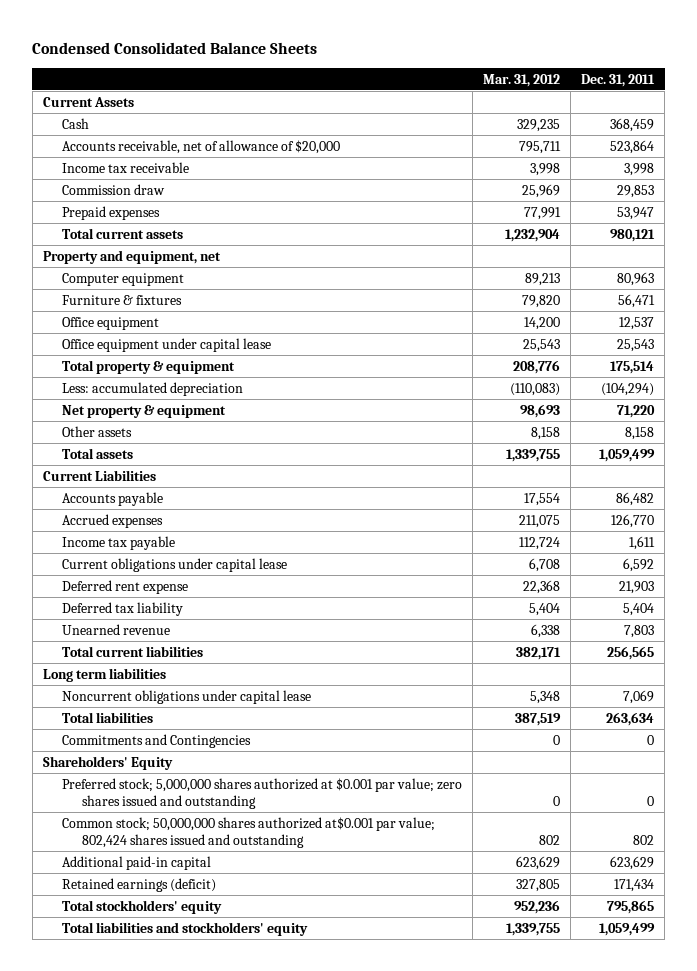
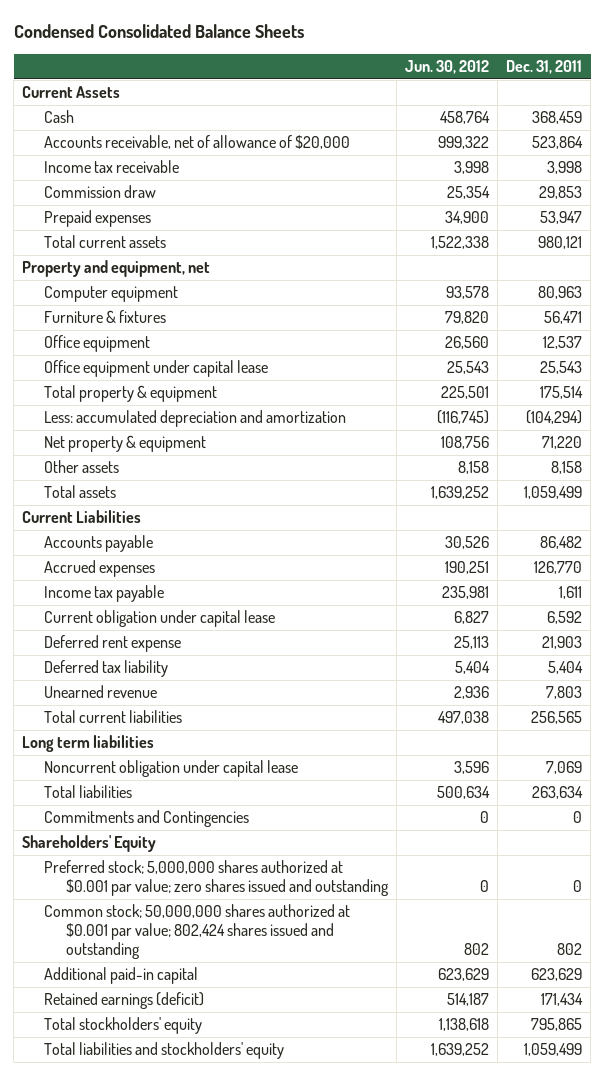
[483,73,561,87] Mar. 31, 2012 -> none
none -> [405,59,490,74] Jun. 30, 2012
[62,381,244,396] Less: accumulated depreciation -> [44,410,347,428] Less: accumulated depreciation and amortization
[62,557,288,572] Current obligations under capital lease -> [44,610,276,628] Current obligation under capital lease
[62,689,312,704] Noncurrent obligations under capital lease -> [44,760,299,778] Noncurrent obligation under capital lease
[62,816,436,849] Common stock; 50,000,000 shares authorized at$0.001 par value; 802,424 shares issued and outstanding -> [44,904,351,960] Common stock; 50,000,000 shares authorized at $0.001 par value; 802,424 shares issued and outstanding

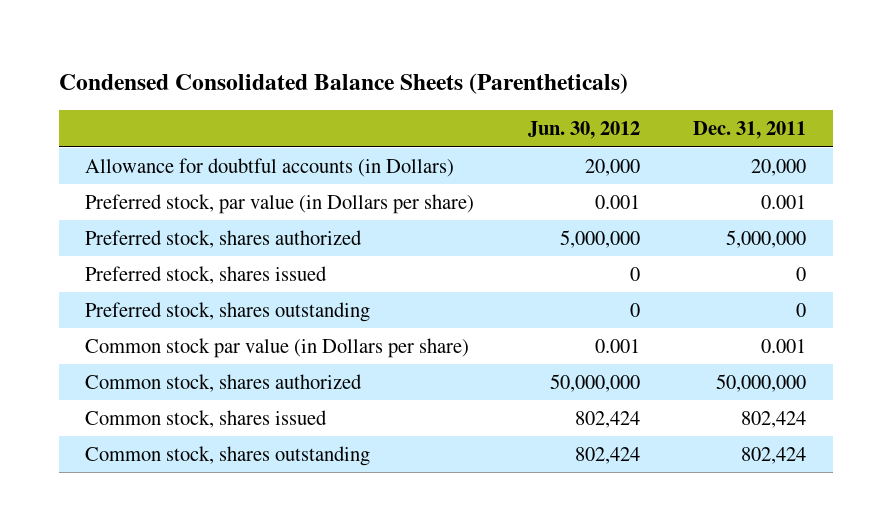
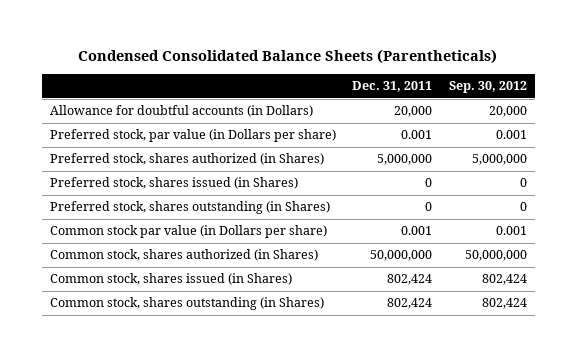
[527,121,640,140] Jun. 30, 2012 -> none
none -> [448,81,527,94] Sep. 30, 2012
[85,229,363,248] Preferred stock, shares authorized -> [49,153,324,166] Preferred stock, shares authorized (in Shares)
[85,265,328,284] Preferred stock, shares issued -> [49,177,298,190] Preferred stock, shares issued (in Shares)
[85,301,371,322] Preferred stock, shares outstanding -> [49,201,330,215] Preferred stock, shares outstanding (in Shares)
[85,373,363,392] Common stock, shares authorized -> [49,249,318,262] Common stock, shares authorized (in Shares)
[85,409,328,428] Common stock, shares issued -> [49,273,292,286] Common stock, shares issued (in Shares)
[85,445,371,466] Common stock, shares outstanding -> [49,297,324,311] Common stock, shares outstanding (in Shares)

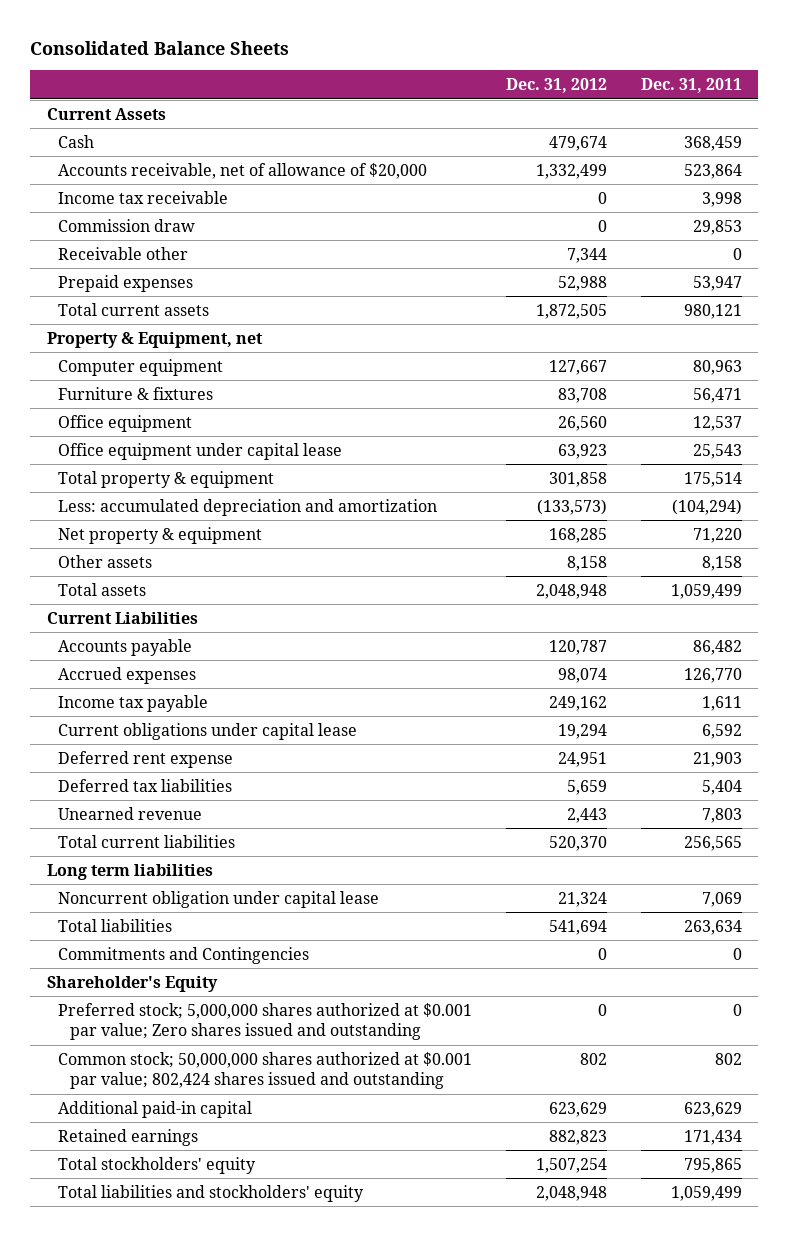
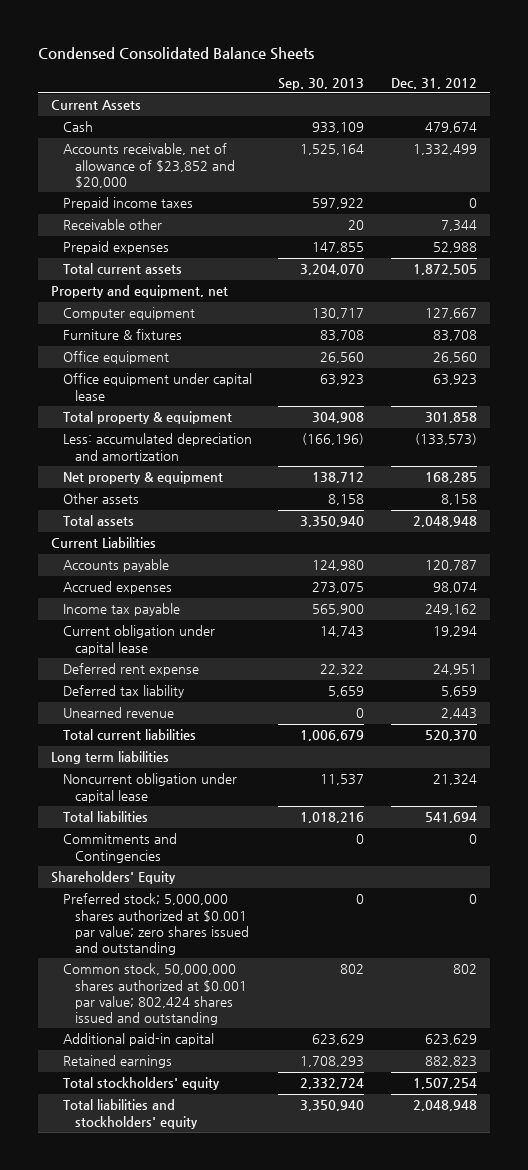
[29,40,289,55] Consolidated Balance Sheets -> [38,47,315,61] Condensed Consolidated Balance Sheets
[640,78,742,94] Dec. 31, 2011 -> none
none -> [278,77,365,90] Sep. 30, 2013
[58,218,196,232] Commission draw -> none
[58,162,428,179] Accounts receivable, net of allowance of $20,000 -> [63,143,236,188] Accounts receivable, net of allowance of $23,852 and $20,000
[58,190,229,204] Income tax receivable -> [63,197,194,211] Prepaid income taxes
[46,331,263,348] Property & Equipment, net -> [51,285,229,299] Property and equipment, net
[58,722,358,740] Current obligations under capital lease -> [63,625,216,655] Current obligation under capital lease
[58,778,233,792] Deferred tax liabilities -> [63,685,185,699] Deferred tax liability
[46,975,218,992] Shareholder's Equity -> [51,871,177,885] Shareholders' Equity
[58,1002,473,1041] Preferred stock; 5,000,000 shares authorized at $0.001 par value; Zero shares issued and outstanding -> [63,893,250,956] Preferred stock; 5,000,000 shares authorized at $0.001 par value; zero shares issued and outstanding
[58,1051,473,1090] Common stock; 50,000,000 shares authorized at $0.001 par value; 802,424 shares issued and outstanding -> [63,963,248,1026] Common stock, 50,000,000 shares authorized at $0.001 par value; 802,424 shares issued and outstanding

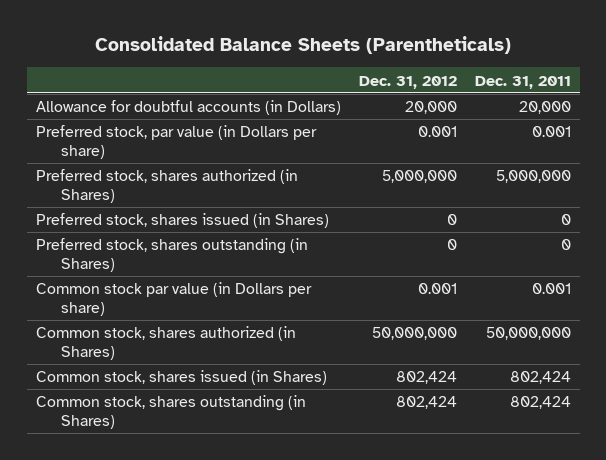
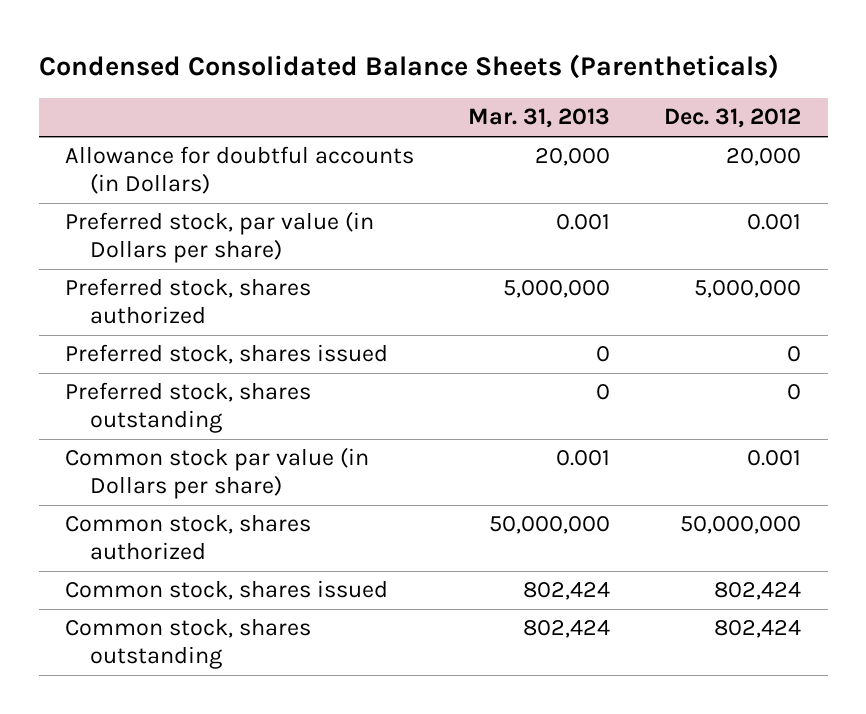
[95,36,512,55] Consolidated Balance Sheets (Parentheticals) -> [38,53,779,79] Condensed Consolidated Balance Sheets (Parentheticals)
[474,75,571,89] Dec. 31, 2011 -> none
none -> [468,108,611,129] Mar. 31, 2013
[35,169,298,204] Preferred stock, shares authorized (in Shares) -> [65,278,312,324] Preferred stock, shares authorized
[35,213,329,229] Preferred stock, shares issued (in Shares) -> [65,344,389,365] Preferred stock, shares issued
[35,238,308,273] Preferred stock, shares outstanding (in Shares) -> [65,382,312,433] Preferred stock, shares outstanding
[35,326,296,361] Common stock, shares authorized (in Shares) -> [65,514,312,560] Common stock, shares authorized
[35,370,327,386] Common stock, shares issued (in Shares) -> [65,580,389,601] Common stock, shares issued
[35,395,306,430] Common stock, shares outstanding (in Shares) -> [65,618,312,669] Common stock, shares outstanding

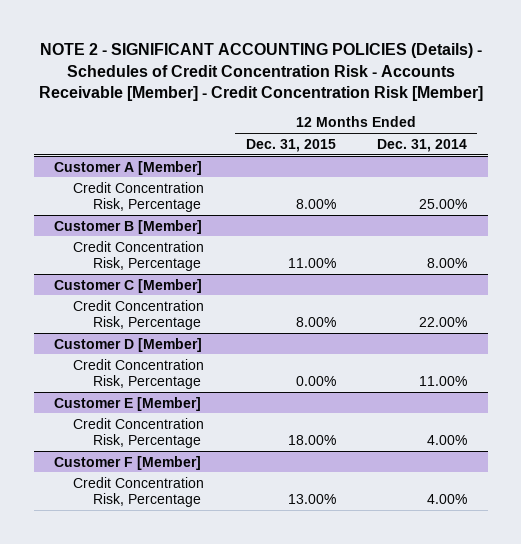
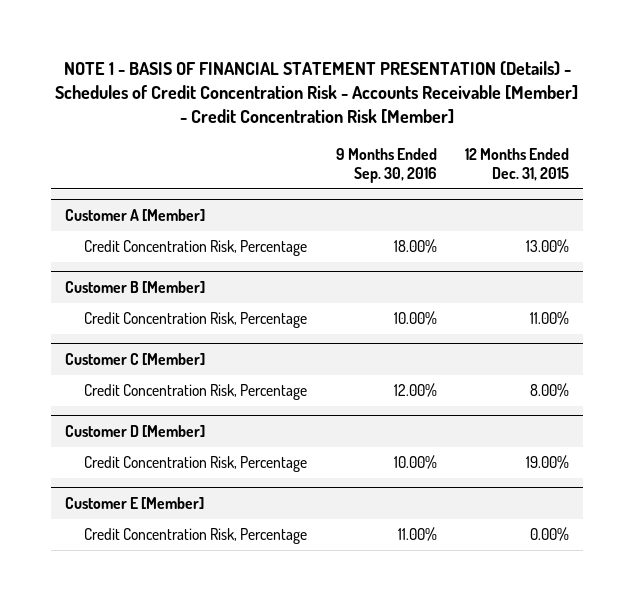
[38,43,483,101] NOTE 2 - SIGNIFICANT ACCOUNTING POLICIES (Details) - Schedules of Credit Concentration Risk - Accounts Receivable [Member] - Credit Concentration Risk [Member] -> [55,60,579,125] NOTE 1 - BASIS OF FINANCIAL STATEMENT PRESENTATION (Details) - Schedules of Credit Concentration Risk - Accounts Receivable [Member] - Credit Concentration Risk [Member]
[376,138,467,152] Dec. 31, 2014 -> none
none -> [335,147,437,183] 9 Months Ended Sep. 30, 2016
[295,198,336,209] 8.00% -> [526,239,570,254] 13.00%
[295,375,336,386] 0.00% -> [526,455,570,470] 19.00%
[54,455,202,470] Customer F [Member] -> none
[73,476,205,507] Credit Concentration Risk, Percentage -> none
[287,434,336,445] 18.00% -> [530,527,570,542] 0.00%

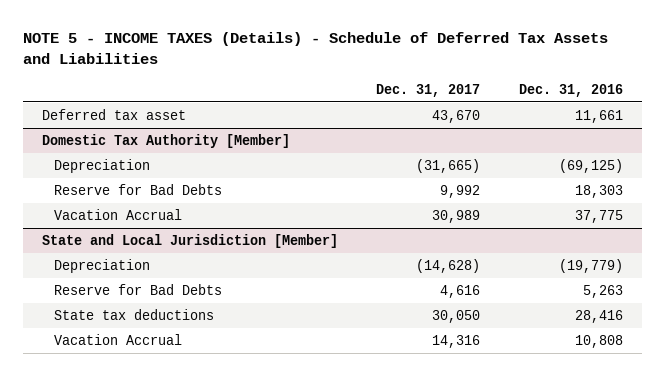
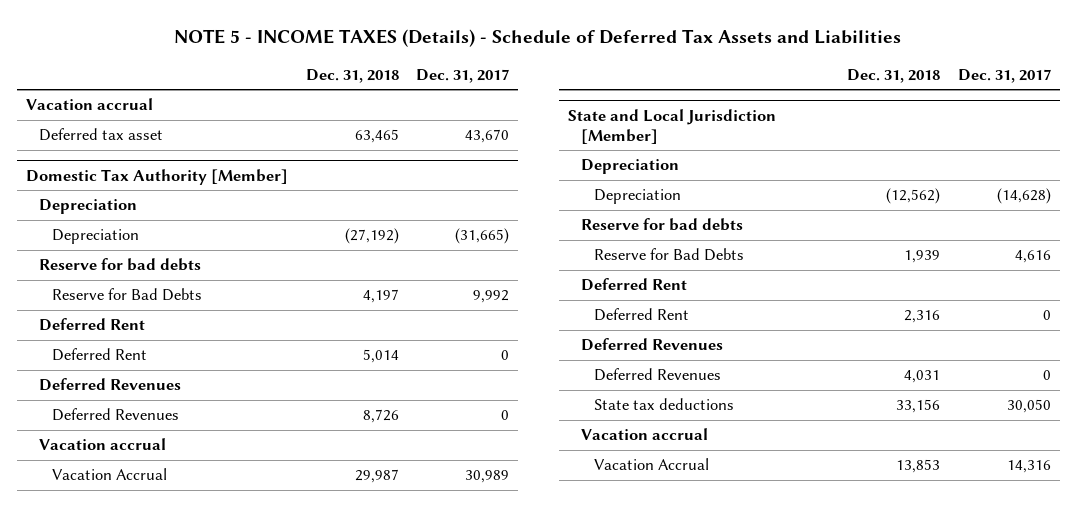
[518,84,623,98] Dec. 31, 2016 -> none
none -> [305,68,399,83] Dec. 31, 2018
none -> [26,98,154,111] Vacation accrual
none -> [39,199,138,215] Depreciation
none -> [39,258,202,272] Reserve for bad debts
none -> [39,318,146,332] Deferred Rent
none -> [51,348,147,362] Deferred Rent
none -> [39,378,182,392] Deferred Revenues
none -> [51,408,179,422] Deferred Revenues
none -> [39,438,167,451] Vacation accrual
none -> [580,159,679,175] Depreciation
none -> [580,218,743,232] Reserve for bad debts
none -> [580,278,687,292] Deferred Rent
none -> [593,308,689,322] Deferred Rent
none -> [580,338,723,352] Deferred Revenues
none -> [593,368,721,382] Deferred Revenues
none -> [580,428,708,441] Vacation accrual

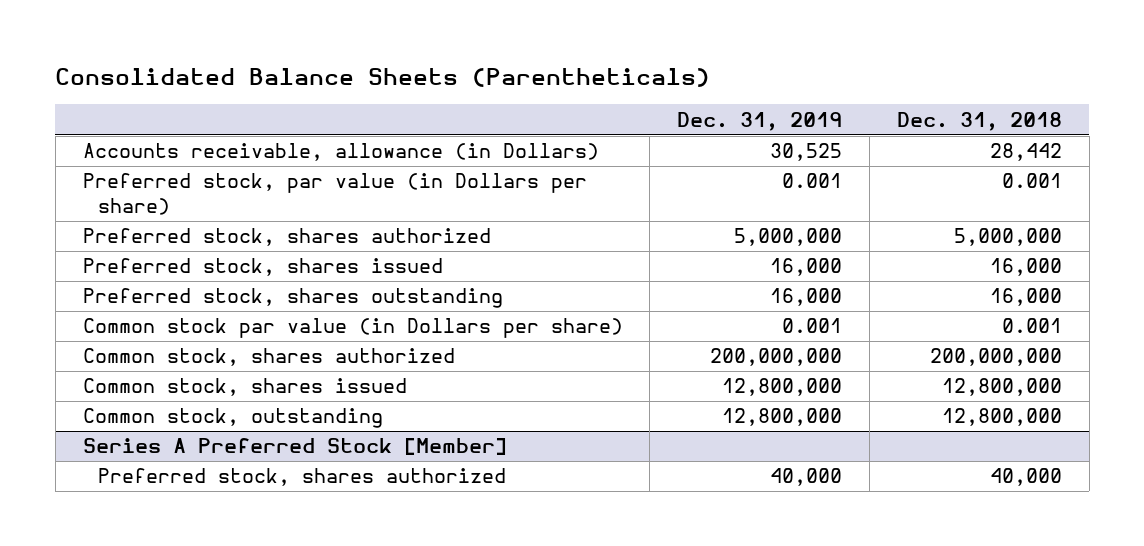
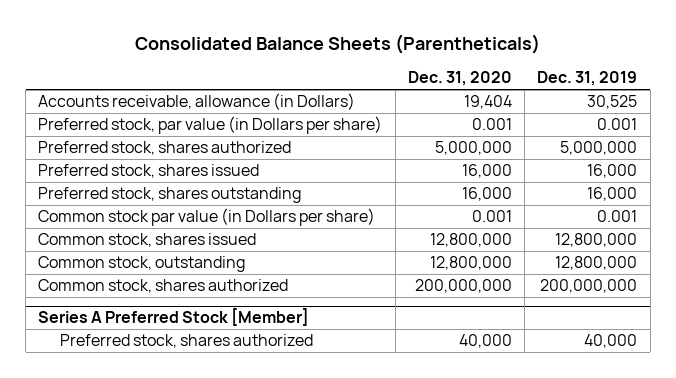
[896,111,1062,131] Dec. 31, 2018 -> none
none -> [407,71,512,87] Dec. 31, 2020
[82,348,455,367] Common stock, shares authorized -> [38,279,289,294] Common stock, shares authorized

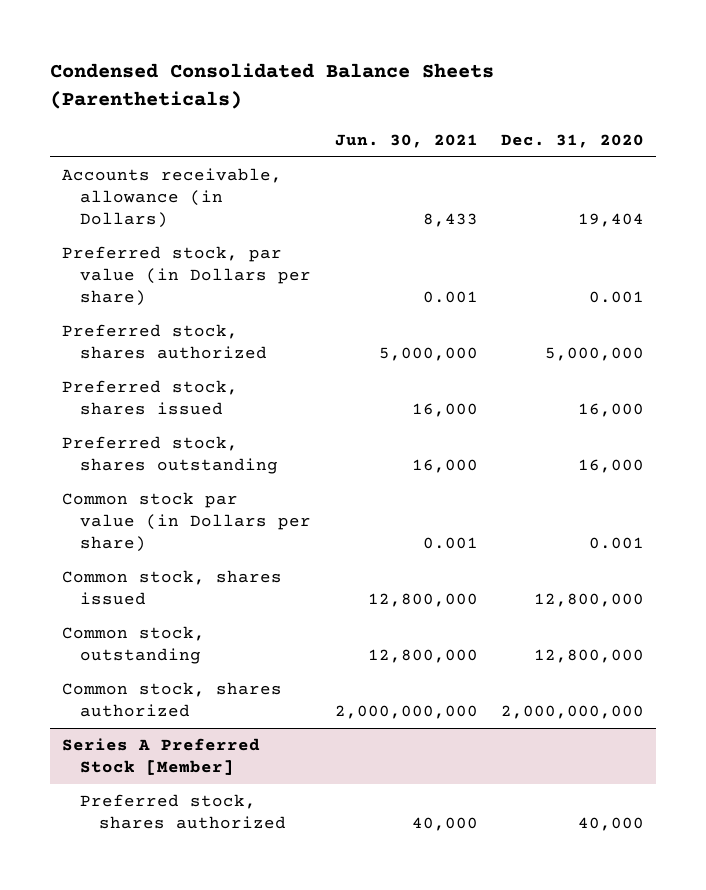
[134,34,540,55] Consolidated Balance Sheets (Parentheticals) -> [49,63,494,109] Condensed Consolidated Balance Sheets (Parentheticals)
[537,71,638,87] Dec. 31, 2019 -> none
none -> [334,133,478,148] Jun. 30, 2021
[414,279,512,294] 200,000,000 -> [501,705,645,720] 2,000,000,000

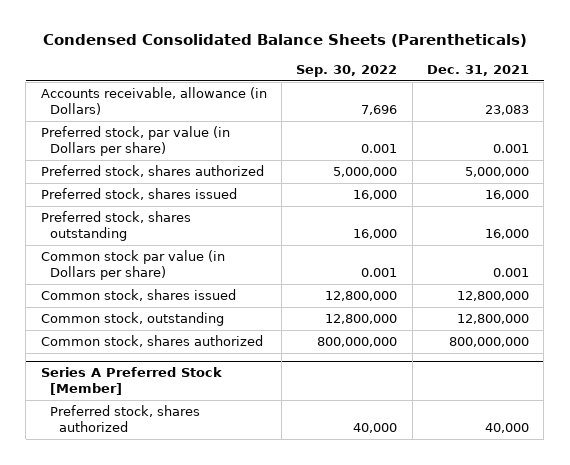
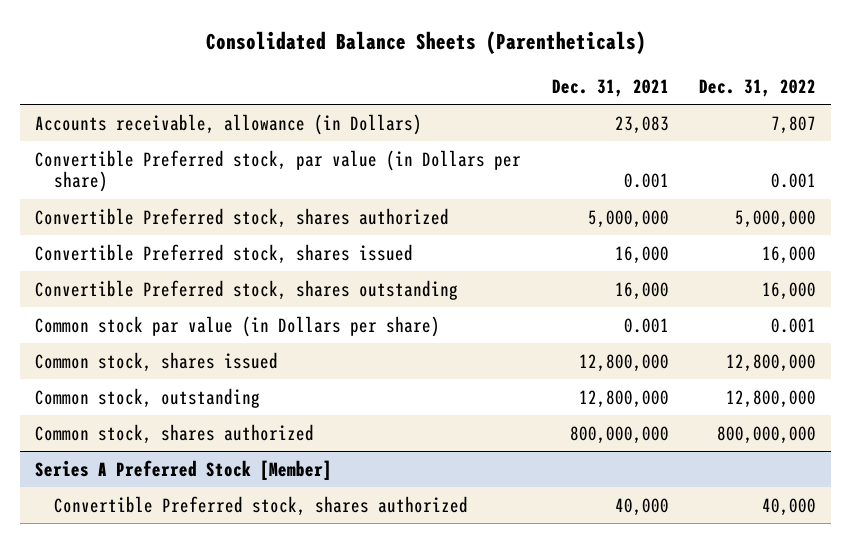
[42,34,527,48] Condensed Consolidated Balance Sheets (Parentheticals) -> [205,31,646,55] Consolidated Balance Sheets (Parentheticals)
[296,64,398,77] Sep. 30, 2022 -> none
none -> [698,78,816,97] Dec. 31, 2022
[40,126,230,157] Preferred stock, par value (in Dollars per share) -> [35,149,522,193] Convertible Preferred stock, par value (in Dollars per share)
[40,165,264,178] Preferred stock, shares authorized -> [35,207,450,228] Convertible Preferred stock, shares authorized
[40,188,237,201] Preferred stock, shares issued -> [35,243,414,264] Convertible Preferred stock, shares issued
[40,211,191,242] Preferred stock, shares outstanding -> [35,279,459,300] Convertible Preferred stock, shares outstanding
[49,405,200,433] Preferred stock, shares authorized -> [53,495,468,516] Convertible Preferred stock, shares authorized

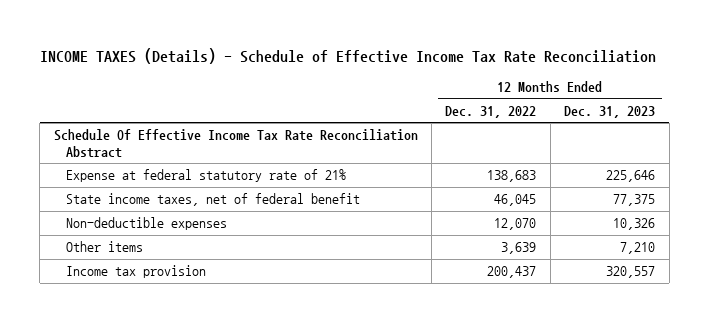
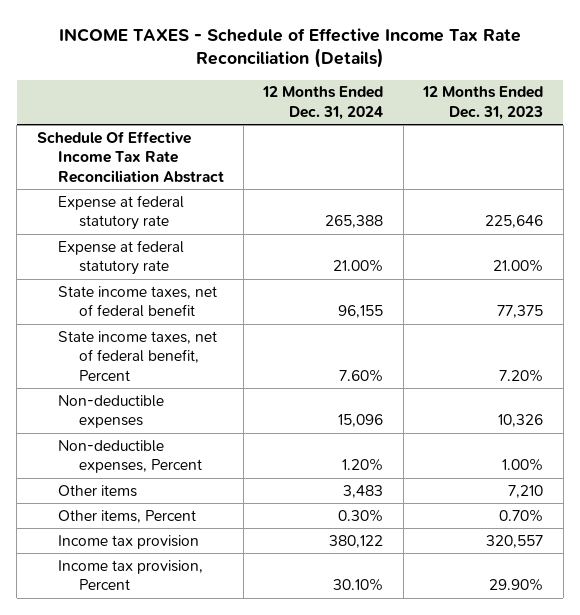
[39,48,656,65] INCOME TAXES (Details) - Schedule of Effective Income Tax Rate Reconciliation -> [58,27,521,69] INCOME TAXES - Schedule of Effective Income Tax Rate Reconciliation (Details)
[445,105,537,118] Dec. 31, 2022 -> none
none -> [262,86,384,121] 12 Months Ended Dec. 31, 2024
[66,169,347,183] Expense at federal statutory rate of 21% -> [57,194,184,231] Expense at federal statutory rate
none -> [57,239,184,276] Expense at federal statutory rate
none -> [57,330,217,382] State income taxes, net of federal benefit, Percent
none -> [57,439,202,474] Non-deductible expenses, Percent
none -> [57,509,196,523] Other items, Percent
none -> [57,559,203,591] Income tax provision, Percent

